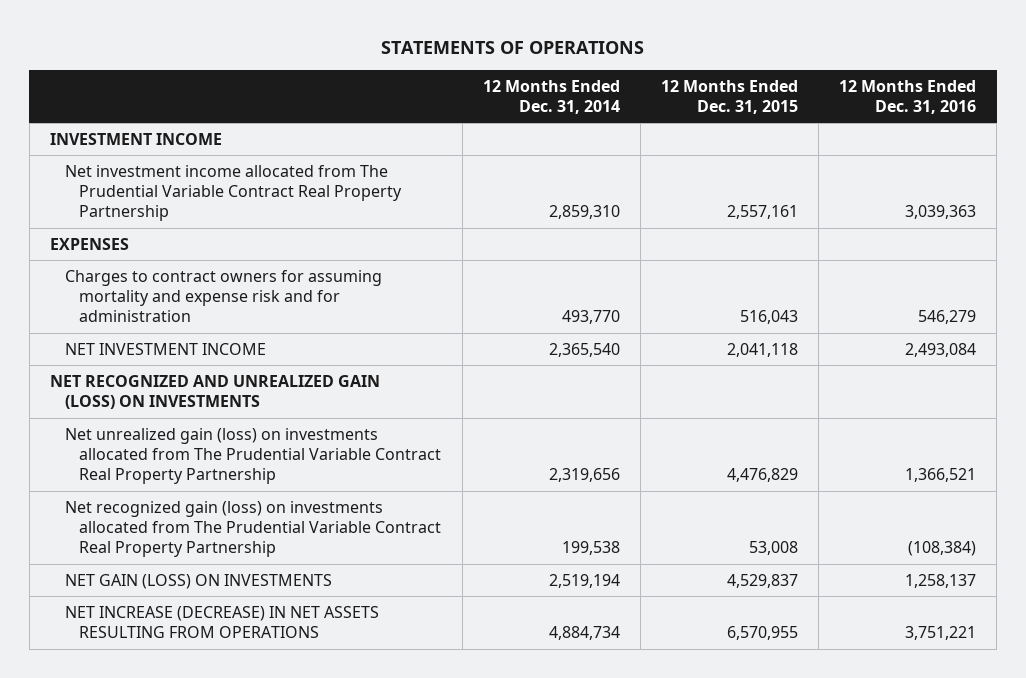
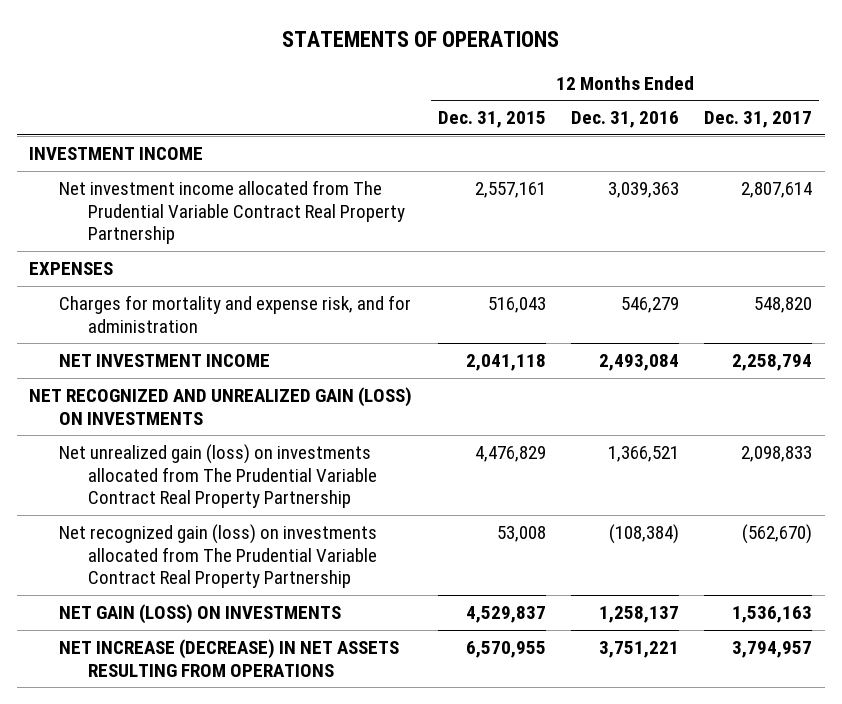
[482,79,620,114] 12 Months Ended Dec. 31, 2014 -> none
none -> [704,111,813,129] Dec. 31, 2017
[64,269,382,323] Charges to contract owners for assuming mortality and expense risk and for administration -> [58,295,411,333] Charges for mortality and expense risk, and for administration

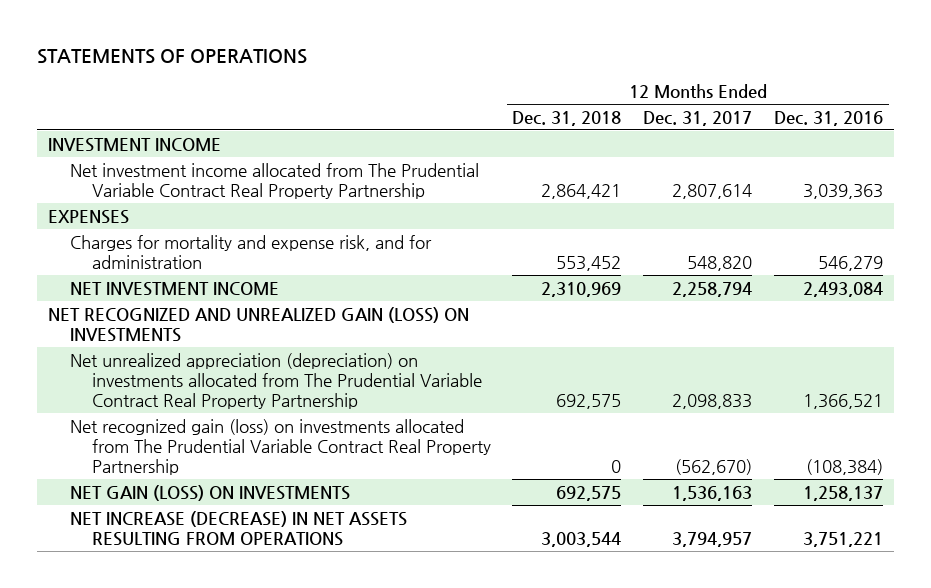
[437,111,546,129] Dec. 31, 2015 -> none
none -> [512,110,622,126] Dec. 31, 2018
[58,444,377,509] Net unrealized gain (loss) on investments allocated from The Prudential Variable Contract Real Property Partnership -> [69,352,482,409] Net unrealized appreciation (depreciation) on investments allocated from The Prudential Variable Contract Real Property Partnership

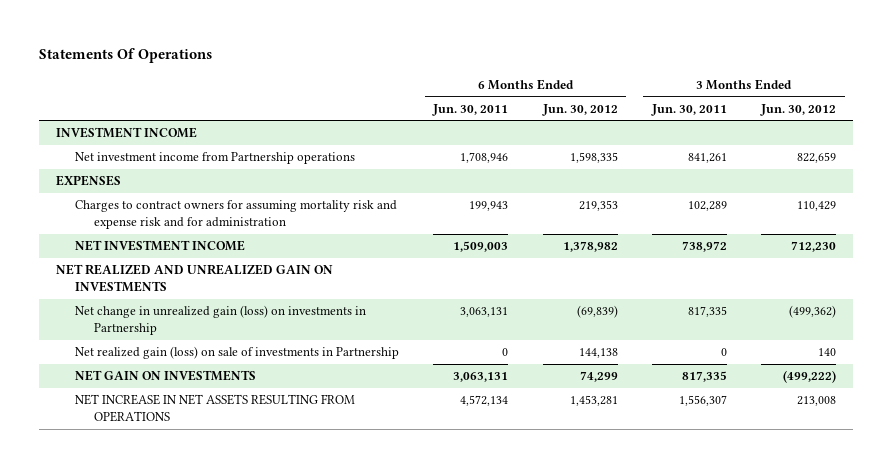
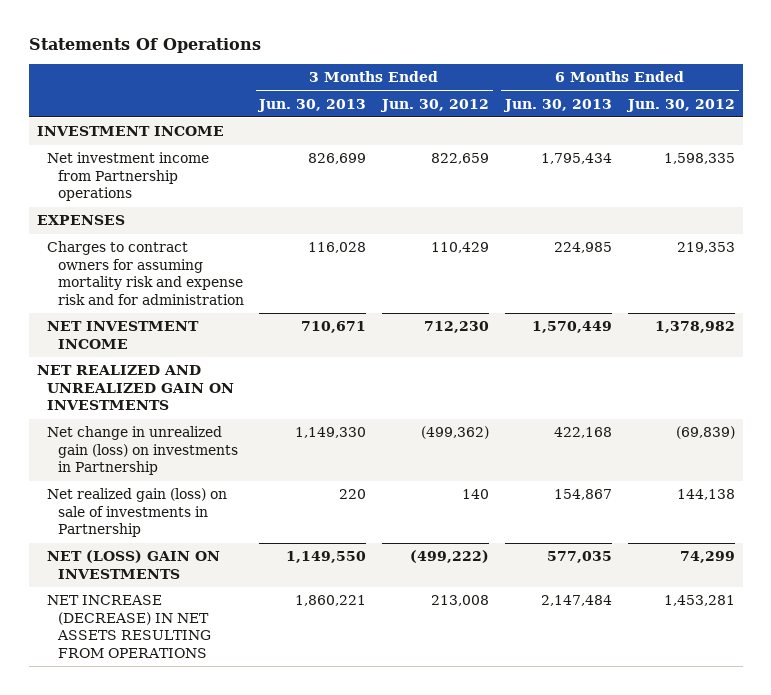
[432,103,509,116] Jun. 30, 2011 -> none
[651,103,728,116] Jun. 30, 2011 -> none
none -> [257,98,367,112] Jun. 30, 2013
none -> [502,98,612,112] Jun. 30, 2013
[75,370,257,382] NET GAIN ON INVESTMENTS -> [47,550,221,579] NET (LOSS) GAIN ON INVESTMENTS
[75,394,356,422] NET INCREASE IN NET ASSETS RESULTING FROM OPERATIONS -> [47,595,211,659] NET INCREASE (DECREASE) IN NET ASSETS RESULTING FROM OPERATIONS

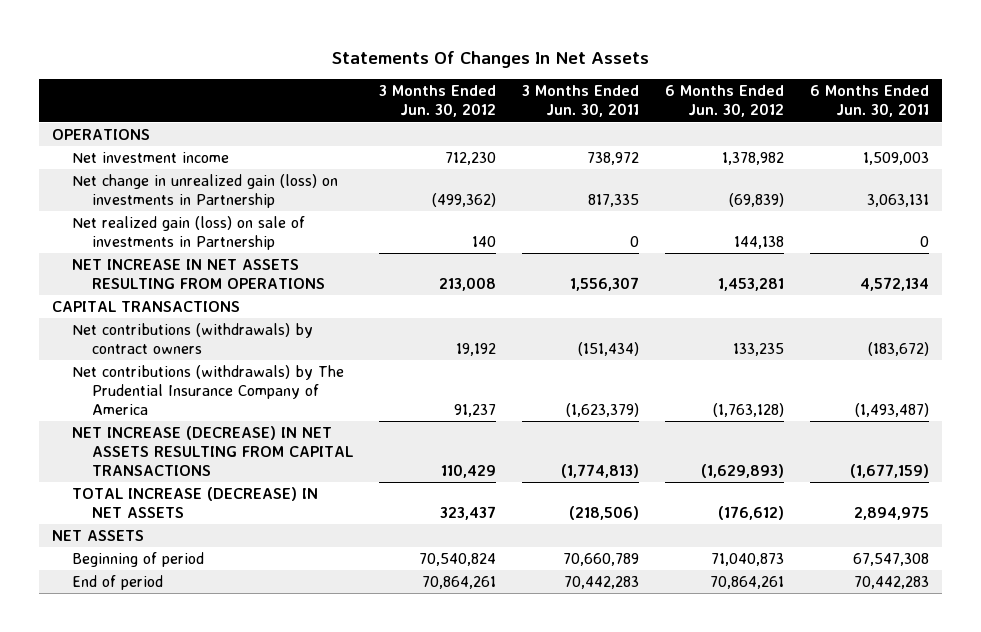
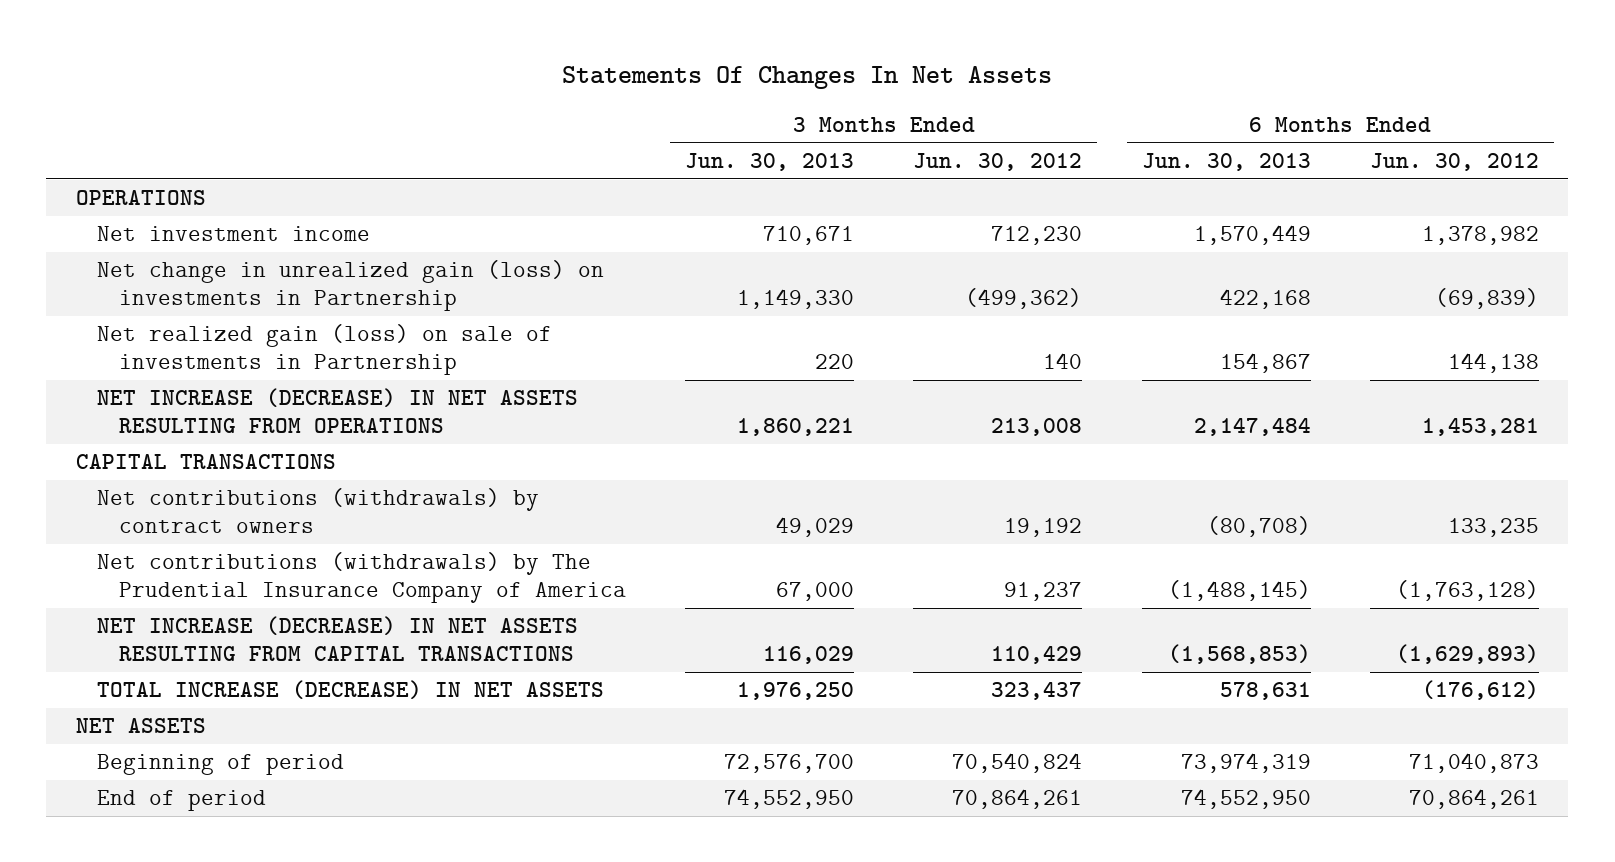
[522,85,640,118] 3 Months Ended Jun. 30, 2011 -> none
[810,85,930,118] 6 Months Ended Jun. 30, 2011 -> none
none -> [685,153,855,172] Jun. 30, 2013
none -> [1141,153,1311,172] Jun. 30, 2013
[71,259,326,290] NET INCREASE IN NET ASSETS RESULTING FROM OPERATIONS -> [97,388,579,434] NET INCREASE (DECREASE) IN NET ASSETS RESULTING FROM OPERATIONS

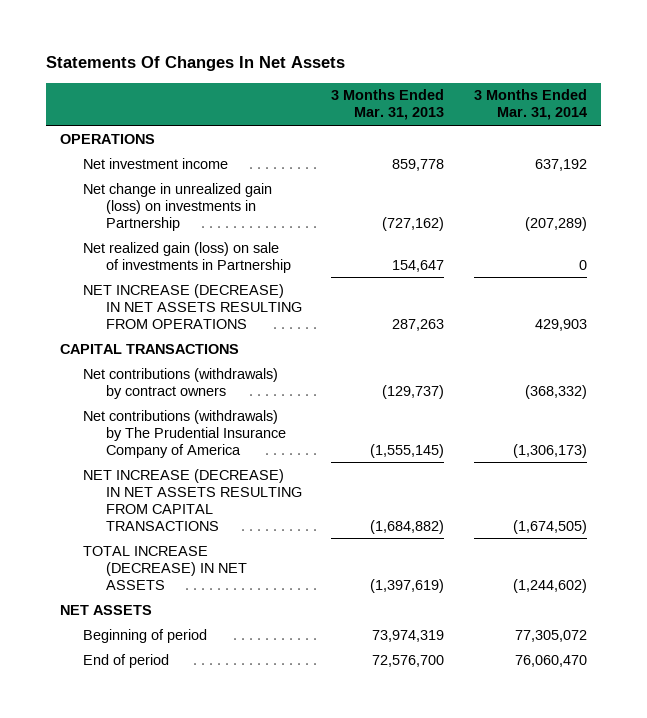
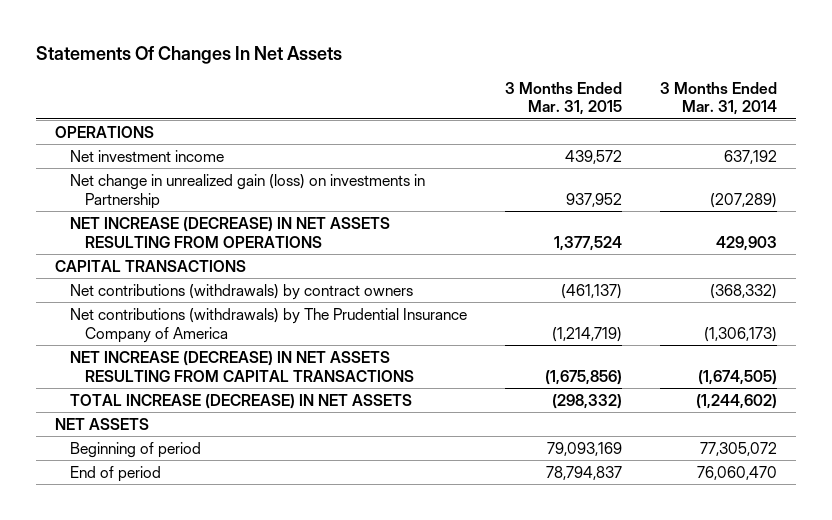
[331,89,445,121] 3 Months Ended Mar. 31, 2013 -> none
none -> [504,81,622,116] 3 Months Ended Mar. 31, 2015
[83,241,291,273] Net realized gain (loss) on sale of investments in Partnership -> none

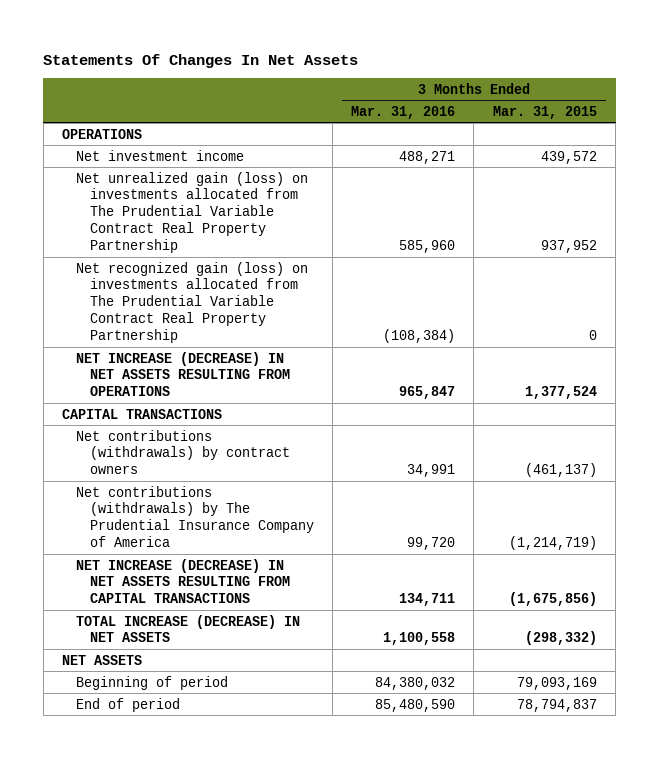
[659,81,777,116] 3 Months Ended Mar. 31, 2014 -> none
none -> [351,105,456,119] Mar. 31, 2016
[69,173,425,209] Net change in unrealized gain (loss) on investments in Partnership -> [75,171,308,253] Net unrealized gain (loss) on investments allocated from The Prudential Variable Contract Real Property Partnership
none -> [75,261,308,343] Net recognized gain (loss) on investments allocated from The Prudential Variable Contract Real Property Partnership

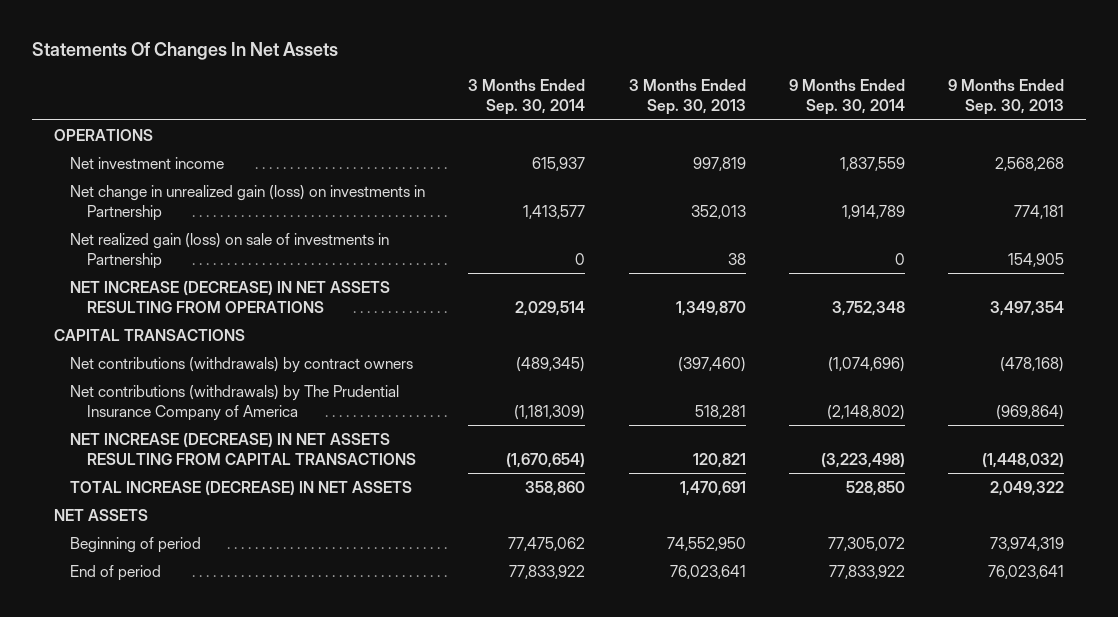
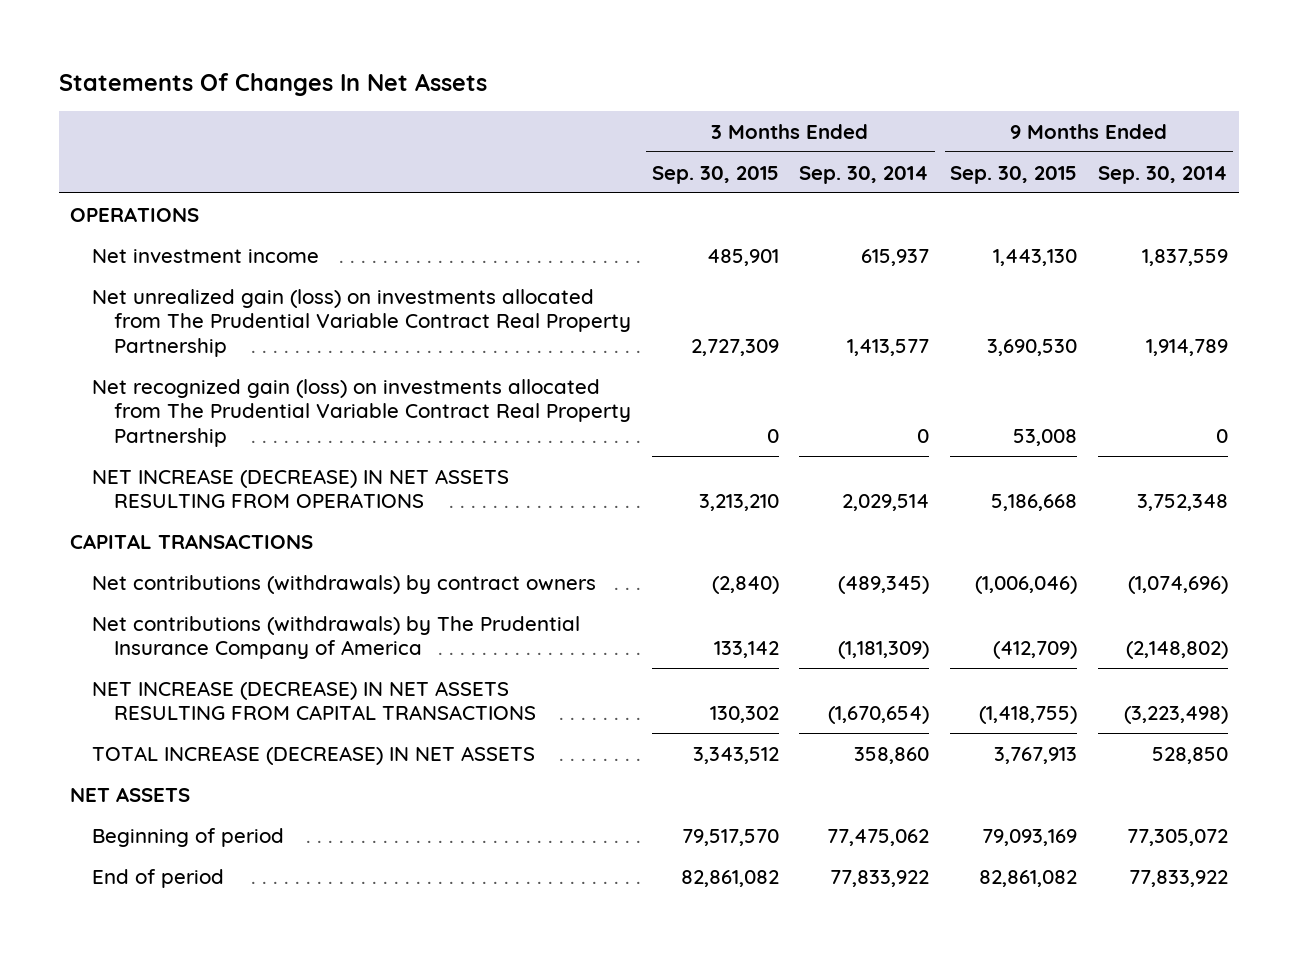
[628,79,746,116] 3 Months Ended Sep. 30, 2013 -> none
[948,79,1065,116] 9 Months Ended Sep. 30, 2013 -> none
none -> [651,165,779,184] Sep. 30, 2015
none -> [950,165,1078,184] Sep. 30, 2015
[70,184,426,221] Net change in unrealized gain (loss) on investments in Partnership -> [91,288,631,357] Net unrealized gain (loss) on investments allocated from The Prudential Variable Contract Real Property Partnership
[70,232,390,269] Net realized gain (loss) on sale of investments in Partnership -> [91,378,631,447] Net recognized gain (loss) on investments allocated from The Prudential Variable Contract Real Property Partnership

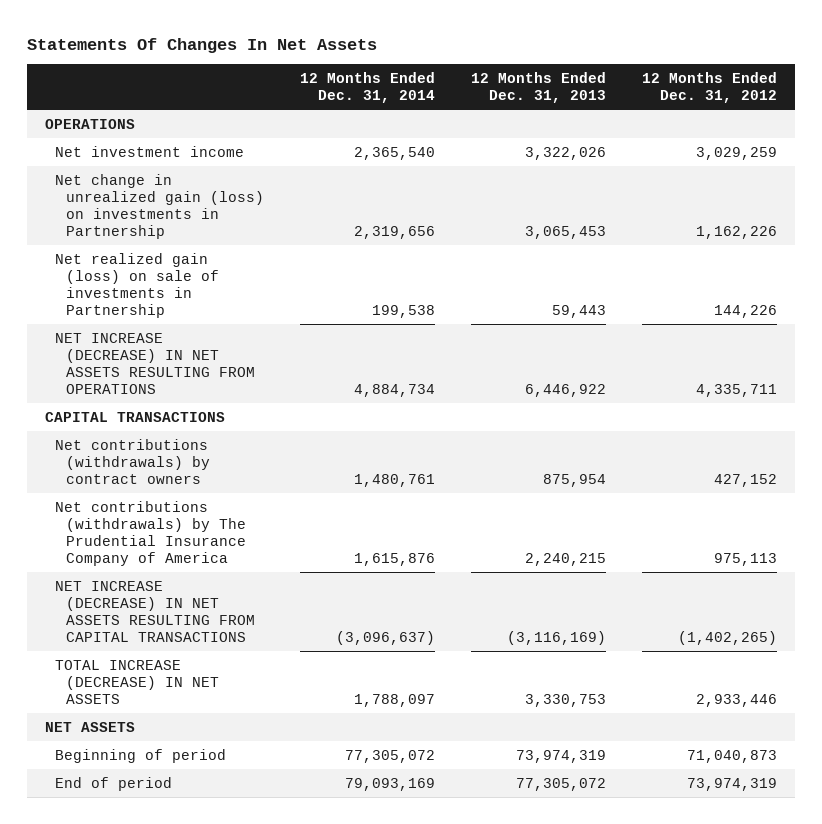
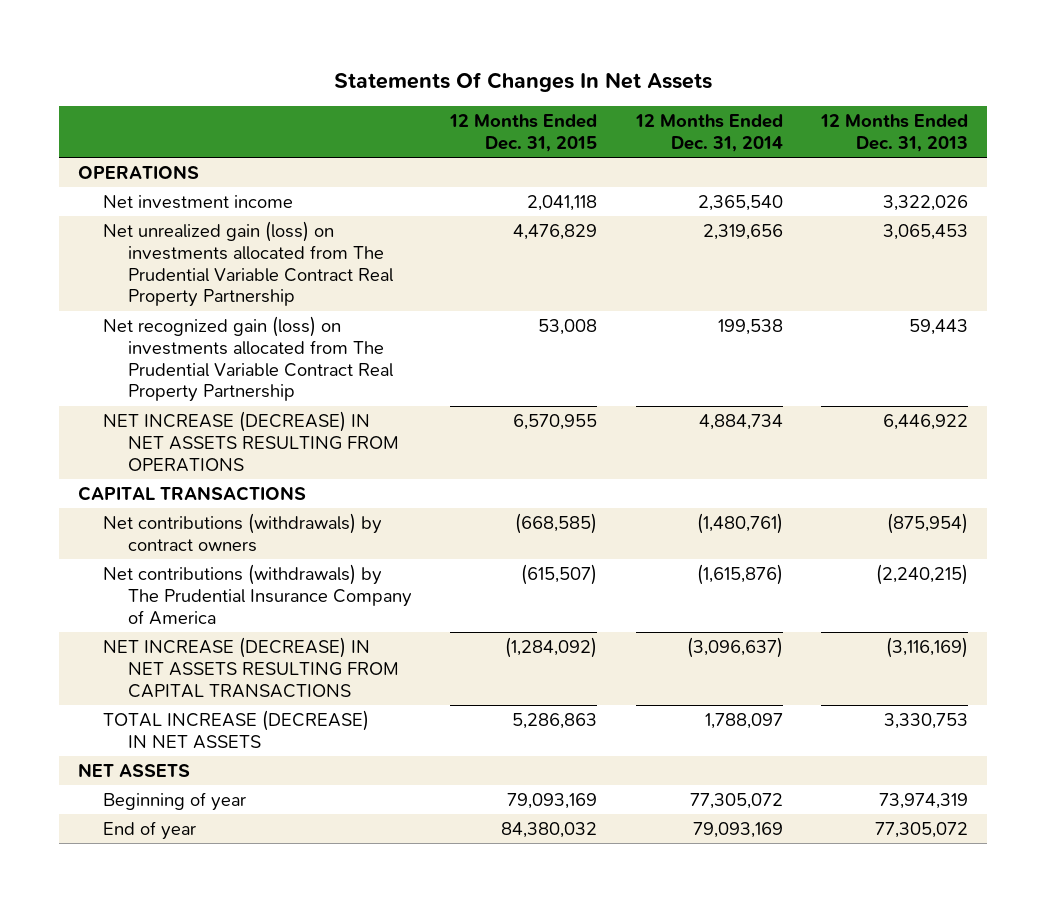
[641,71,777,104] 12 Months Ended Dec. 31, 2012 -> none
none -> [449,114,598,152] 12 Months Ended Dec. 31, 2015
[55,173,264,240] Net change in unrealized gain (loss) on investments in Partnership -> [102,221,393,308] Net unrealized gain (loss) on investments allocated from The Prudential Variable Contract Real Property Partnership
[55,252,219,319] Net realized gain (loss) on sale of investments in Partnership -> [102,316,393,403] Net recognized gain (loss) on investments allocated from The Prudential Variable Contract Real Property Partnership
[353,474,435,488] 1,480,761 -> [696,513,783,535] (1,480,761)
[542,474,606,488] 875,954 -> [887,513,969,535] (875,954)
[353,553,435,567] 1,615,876 -> [696,564,783,586] (1,615,876)
[524,553,606,567] 2,240,215 -> [876,564,969,586] (2,240,215)
[55,748,227,763] Beginning of period -> [102,792,246,812] Beginning of year
[55,776,173,791] End of period -> [102,821,196,841] End of year

